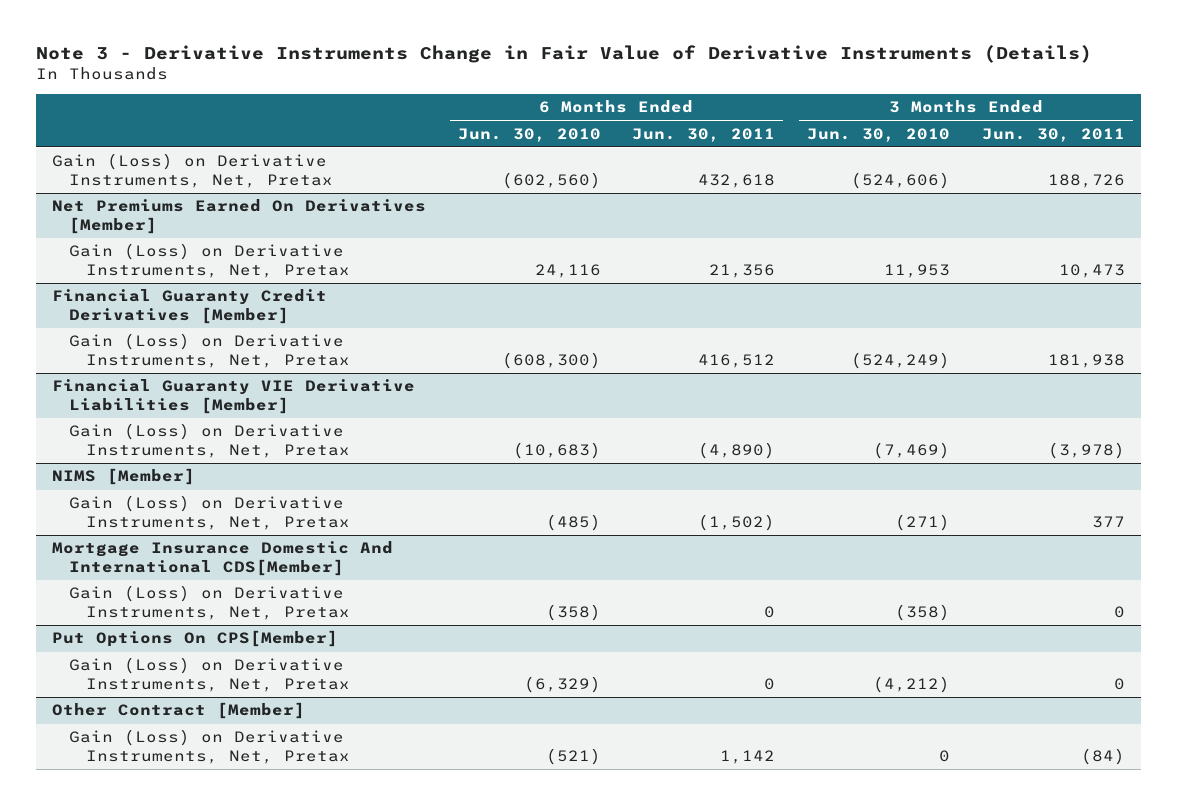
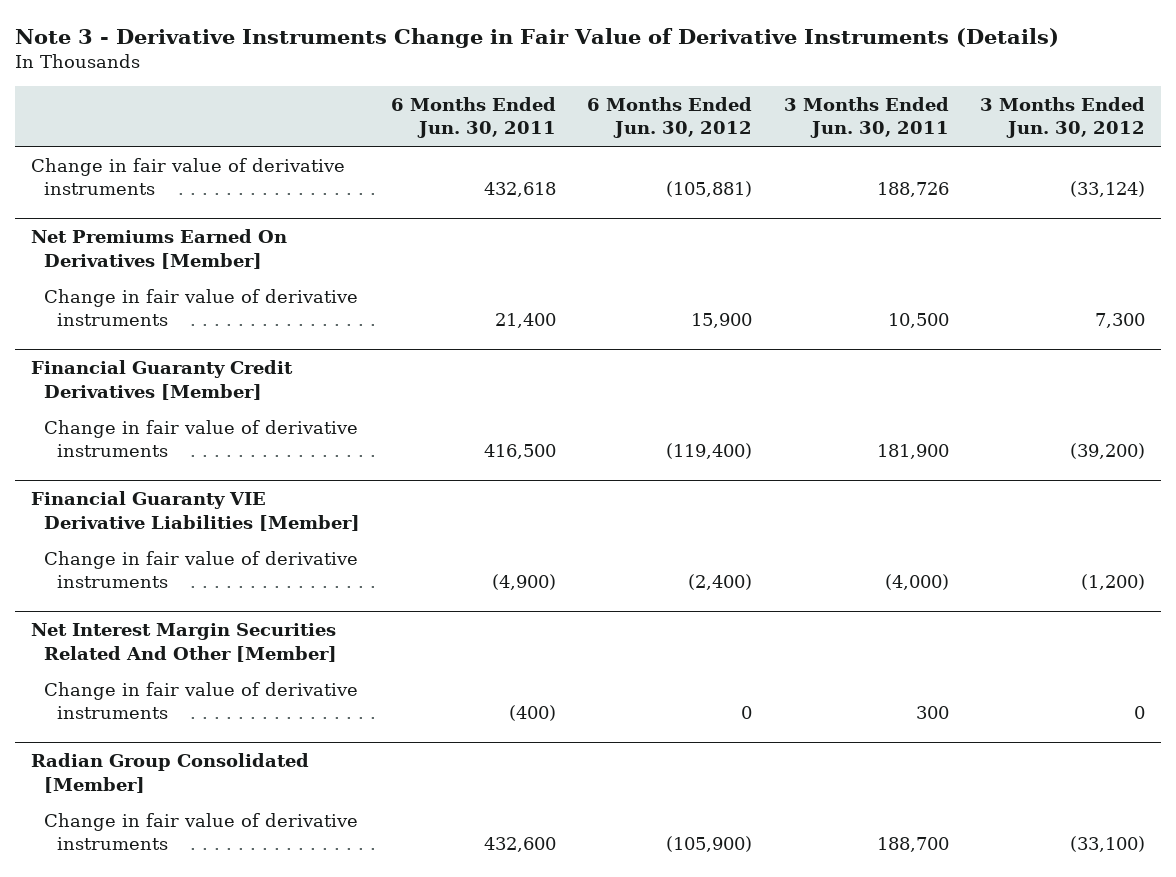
[457,127,601,142] Jun. 30, 2010 -> none
[807,127,951,142] Jun. 30, 2010 -> none
none -> [587,97,753,139] 6 Months Ended Jun. 30, 2012
none -> [980,97,1146,139] 3 Months Ended Jun. 30, 2012
[51,153,334,189] Gain (Loss) on Derivative Instruments, Net, Pretax -> [30,157,345,196] Change in fair value of derivative instruments
[69,243,351,279] Gain (Loss) on Derivative Instruments, Net, Pretax -> none
none -> [43,288,358,327] Change in fair value of derivative instruments
[69,333,351,369] Gain (Loss) on Derivative Instruments, Net, Pretax -> none
none -> [43,419,358,458] Change in fair value of derivative instruments
[69,423,351,459] Gain (Loss) on Derivative Instruments, Net, Pretax -> none
[51,468,195,486] NIMS [Member] -> none
[69,495,351,531] Gain (Loss) on Derivative Instruments, Net, Pretax -> none
[51,541,393,577] Mortgage Insurance Domestic And International CDS[Member] -> none
[69,585,351,621] Gain (Loss) on Derivative Instruments, Net, Pretax -> none
[51,630,338,648] Put Options On CPS[Member] -> none
[69,657,351,693] Gain (Loss) on Derivative Instruments, Net, Pretax -> none
[51,702,305,720] Other Contract [Member] -> none
[69,729,351,765] Gain (Loss) on Derivative Instruments, Net, Pretax -> none
none -> [43,550,358,589] Change in fair value of derivative instruments
none -> [30,623,337,662] Net Interest Margin Securities Related And Other [Member]
none -> [43,681,358,720] Change in fair value of derivative instruments
none -> [30,753,309,793] Radian Group Consolidated [Member]
none -> [43,812,358,851] Change in fair value of derivative instruments

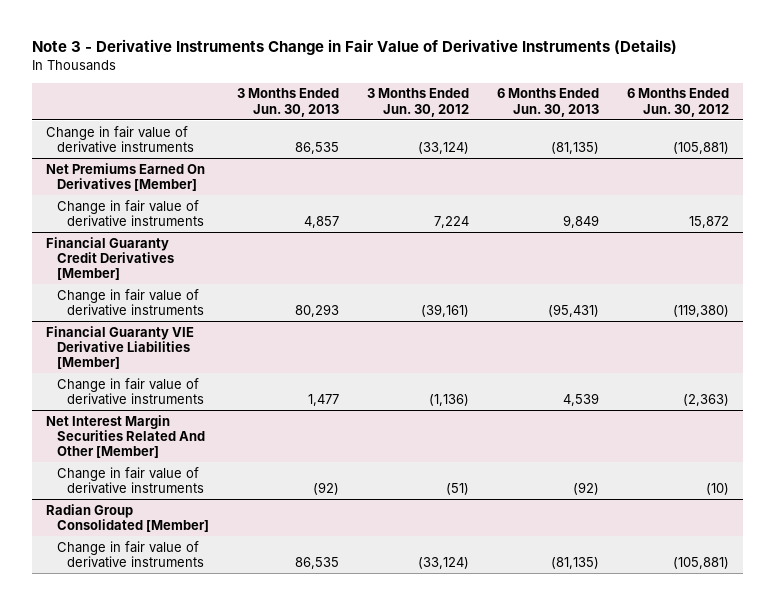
[391,97,557,139] 6 Months Ended Jun. 30, 2011 -> none
[783,97,949,139] 3 Months Ended Jun. 30, 2011 -> none
none -> [236,88,339,117] 3 Months Ended Jun. 30, 2013
none -> [496,88,599,117] 6 Months Ended Jun. 30, 2013
[691,313,753,329] 15,900 -> [689,215,730,228] 15,872
[1095,313,1146,329] 7,300 -> [433,215,469,228] 7,224
[666,443,753,460] (119,400) -> [673,303,730,317] (119,380)
[1070,443,1146,460] (39,200) -> [420,303,469,317] (39,161)
[688,574,753,591] (2,400) -> [683,393,730,406] (2,363)
[1081,574,1146,591] (1,200) -> [428,393,469,406] (1,136)
[741,706,753,720] 0 -> [706,482,730,495] (10)
[1134,706,1146,720] 0 -> [445,482,469,495] (51)
[666,836,753,853] (105,900) -> [673,556,730,569] (105,881)
[1070,836,1146,853] (33,100) -> [417,556,469,569] (33,124)

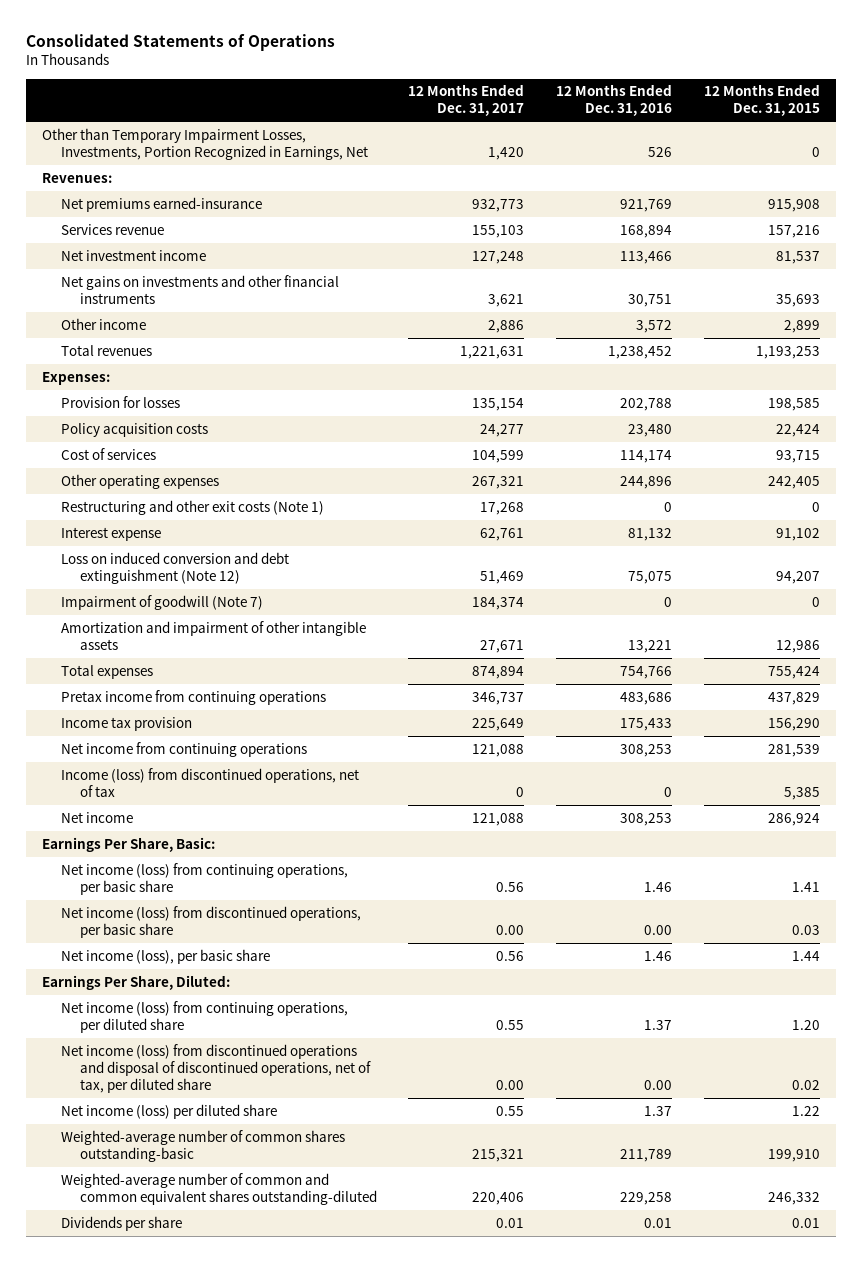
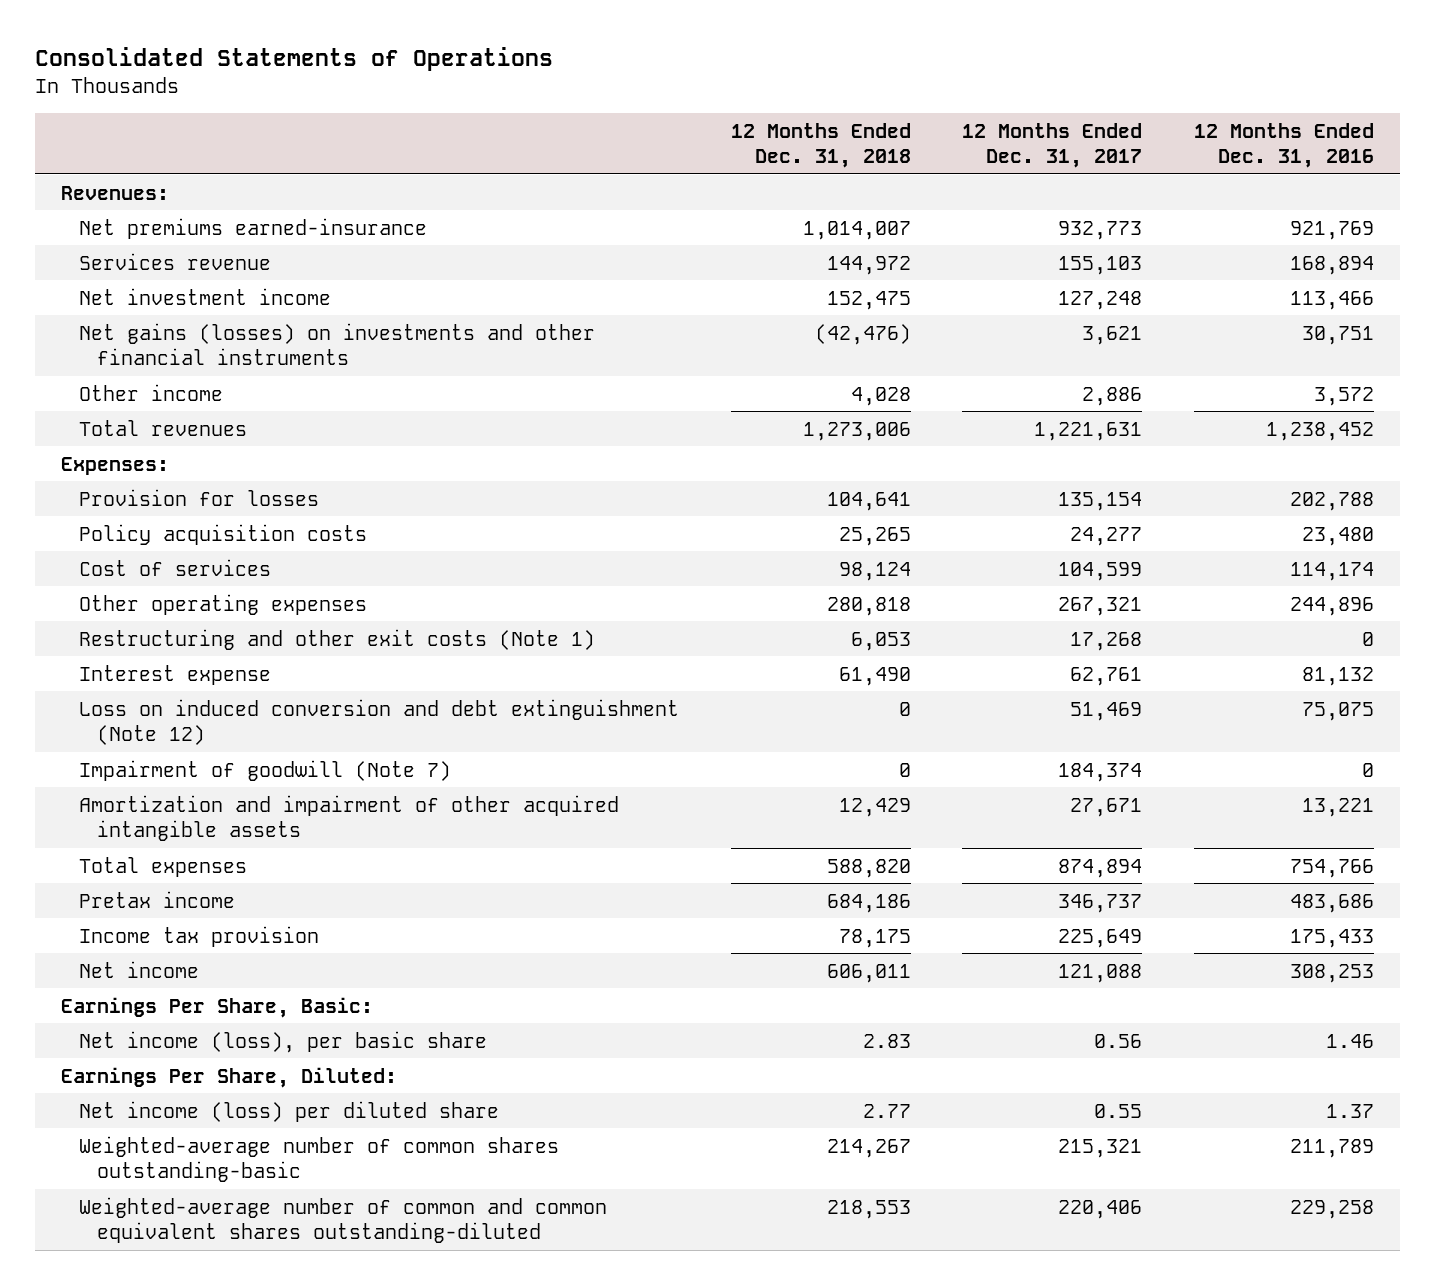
[704,84,821,117] 12 Months Ended Dec. 31, 2015 -> none
none -> [730,122,911,169] 12 Months Ended Dec. 31, 2018
[41,127,368,160] Other than Temporary Impairment Losses, Investments, Portion Recognized in Earnings, Net -> none
[60,274,339,304] Net gains on investments and other financial instruments -> [78,322,595,366] Net gains (losses) on investments and other financial instruments
[60,620,366,650] Amortization and impairment of other intangible assets -> [78,794,619,842] Amortization and impairment of other acquired intangible assets
[60,689,326,705] Pretax income from continuing operations -> [78,890,235,908] Pretax income
[60,741,307,757] Net income from continuing operations -> none
[60,767,359,797] Income (loss) from discontinued operations, net of tax -> none
[60,862,348,895] Net income (loss) from continuing operations, per basic share -> none
[60,905,361,938] Net income (loss) from discontinued operations, per basic share -> none
[60,1000,348,1033] Net income (loss) from continuing operations, per diluted share -> none
[60,1043,371,1093] Net income (loss) from discontinued operations and disposal of discontinued operations, net of tax, per diluted share -> none
[60,1215,182,1231] Dividends per share -> none

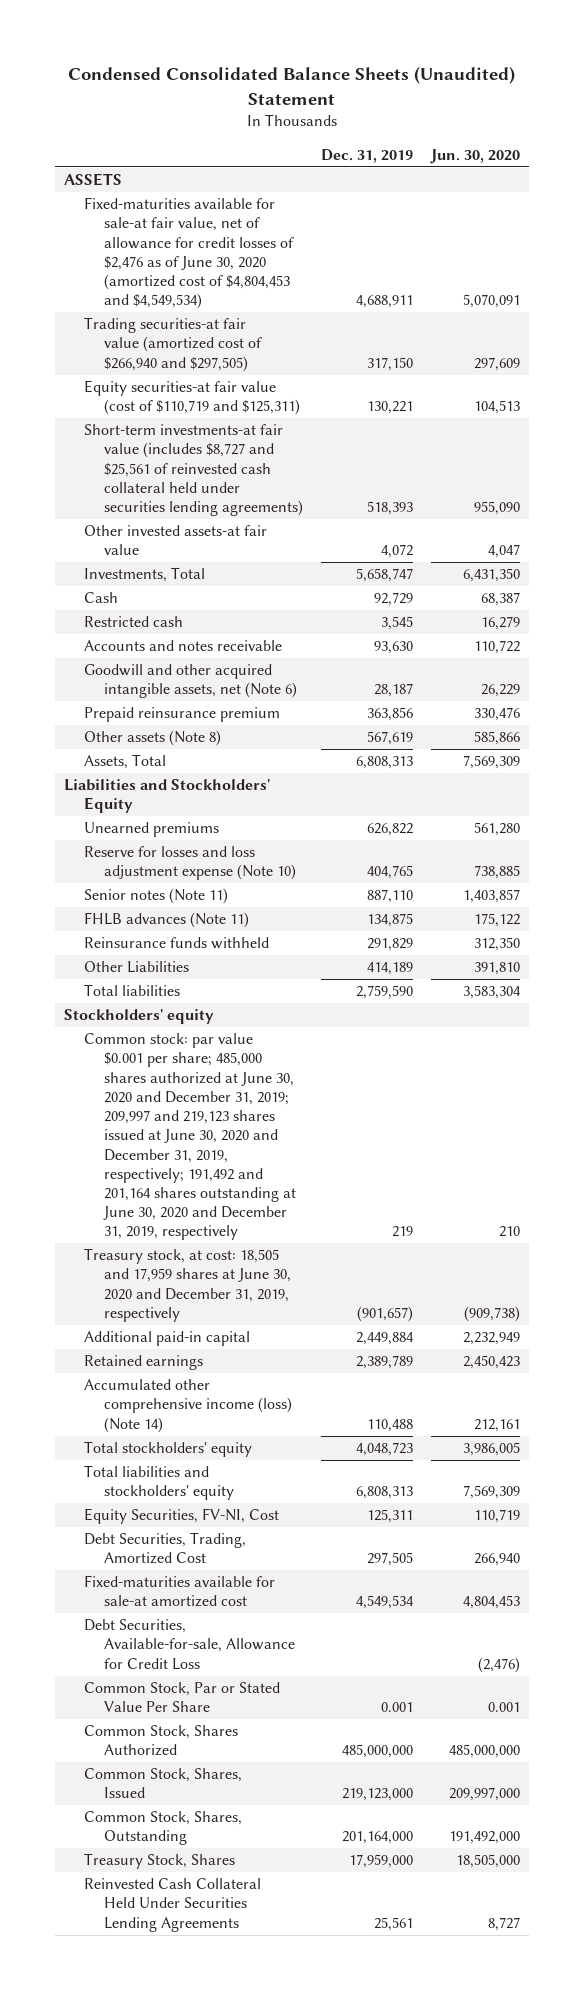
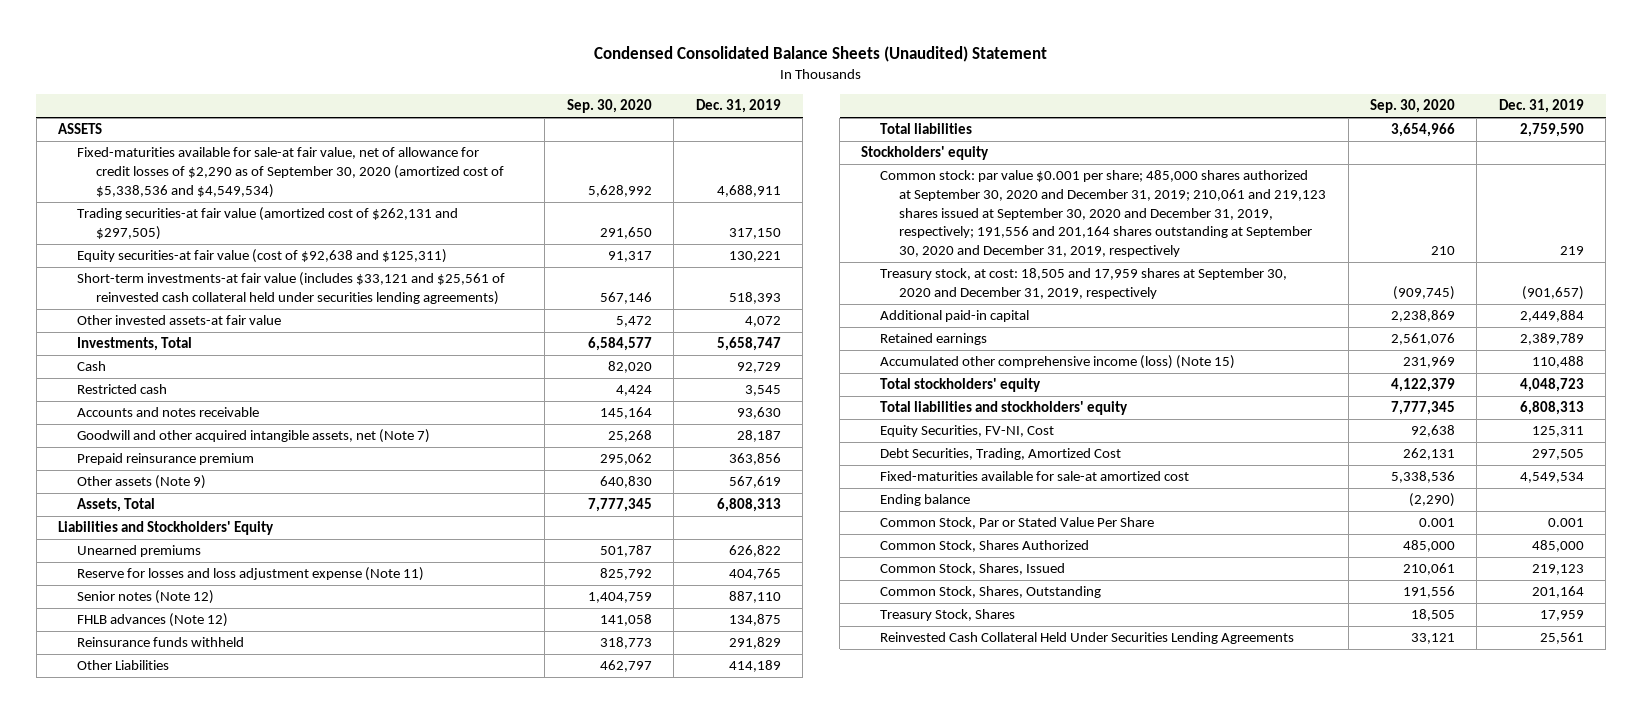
[429,148,520,164] Jun. 30, 2020 -> none
none -> [566,99,652,114] Sep. 30, 2020
[84,197,295,310] Fixed-maturities available for sale-at fair value, net of allowance for credit losses of $2,476 as of June 30, 2020 (amortized cost of $4,804,453 and $4,549,534) -> [77,147,504,198] Fixed-maturities available for sale-at fair value, net of allowance for credit losses of $2,290 as of September 30, 2020 (amortized cost of $5,338,536 and $4,549,534)
[84,317,263,372] Trading securities-at fair value (amortized cost of $266,940 and $297,505) -> [77,207,459,241] Trading securities-at fair value (amortized cost of $262,131 and $297,505)
[84,380,301,416] Equity securities-at fair value (cost of $110,719 and $125,311) -> [77,249,448,264] Equity securities-at fair value (cost of $92,638 and $125,311)
[84,424,304,517] Short-term investments-at fair value (includes $8,727 and $25,561 of reinvested cash collateral held under securities lending agreements) -> [77,272,506,306] Short-term investments-at fair value (includes $33,121 and $25,561 of reinvested cash collateral held under securities lending agreements)
[84,664,298,699] Goodwill and other acquired intangible assets, net (Note 6) -> [77,429,431,444] Goodwill and other acquired intangible assets, net (Note 7)
[84,730,222,747] Other assets (Note 8) -> [77,475,207,490] Other assets (Note 9)
[84,846,297,881] Reserve for losses and loss adjustment expense (Note 10) -> [77,567,425,582] Reserve for losses and loss adjustment expense (Note 11)
[84,888,229,905] Senior notes (Note 11) -> [77,590,215,605] Senior notes (Note 12)
[84,912,250,929] FHLB advances (Note 11) -> [77,613,229,628] FHLB advances (Note 12)
[84,1033,297,1241] Common stock: par value $0.001 per share; 485,000 shares authorized at June 30, 2020 and December 31, 2019; 209,997 and 219,123 shares issued at June 30, 2020 and December 31, 2019, respectively; 191,492 and 201,164 shares outstanding at June 30, 2020 and December 31, 2019, respectively -> [880,170,1327,257] Common stock: par value $0.001 per share; 485,000 shares authorized at September 30, 2020 and December 31, 2019; 210,061 and 219,123 shares issued at September 30, 2020 and December 31, 2019, respectively; 191,556 and 201,164 shares outstanding at September 30, 2020 and December 31, 2019, respectively
[84,1248,292,1322] Treasury stock, at cost: 18,505 and 17,959 shares at June 30, 2020 and December 31, 2019, respectively -> [880,268,1288,300] Treasury stock, at cost: 18,505 and 17,959 shares at September 30, 2020 and December 31, 2019, respectively
[84,1379,293,1433] Accumulated other comprehensive income (loss) (Note 14) -> [880,355,1236,370] Accumulated other comprehensive income (loss) (Note 15)
[84,1619,296,1670] Debt Securities, Available-for-sale, Allowance for Credit Loss -> [880,494,971,507] Ending balance
[342,1744,414,1759] 485,000,000 -> [1531,540,1584,553] 485,000
[342,1788,414,1802] 219,123,000 -> [1531,564,1584,576] 219,123
[342,1831,414,1845] 201,164,000 -> [1531,586,1584,599] 201,164
[349,1854,414,1869] 17,959,000 -> [1539,610,1584,622] 17,959

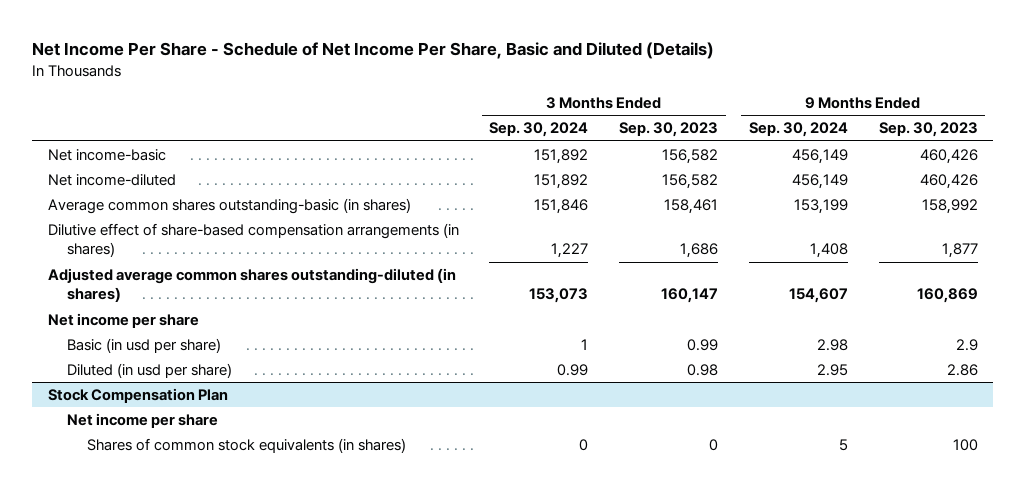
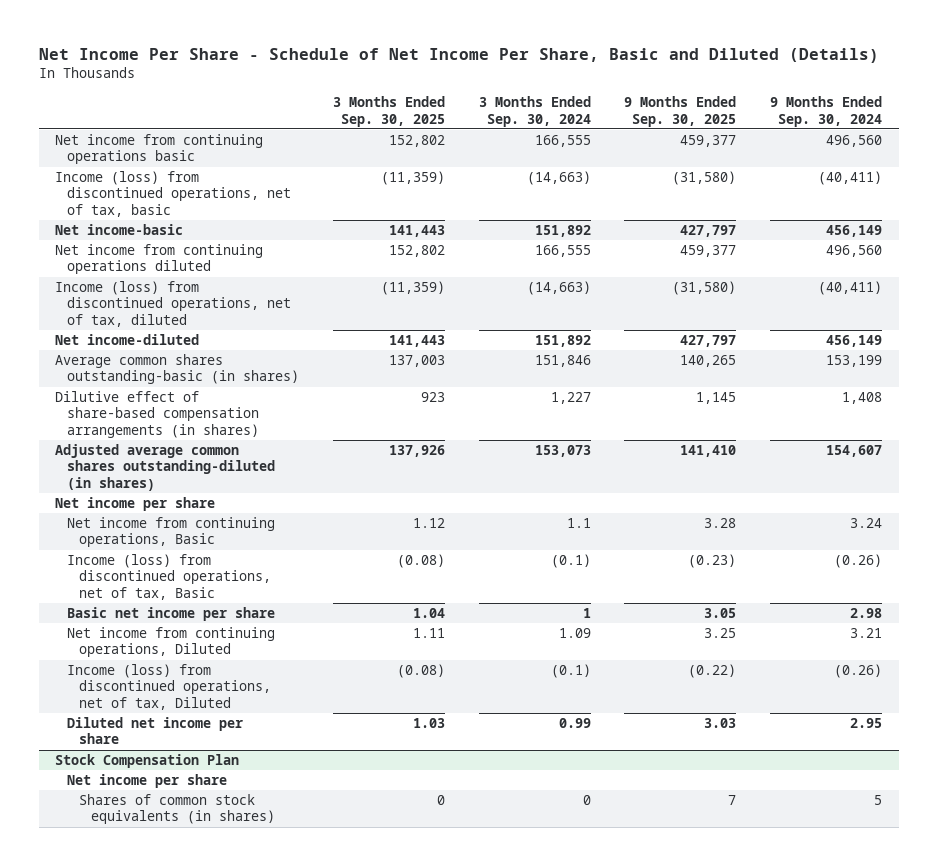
[619,122,719,138] Sep. 30, 2023 -> none
[878,122,978,138] Sep. 30, 2023 -> none
none -> [333,96,446,127] 3 Months Ended Sep. 30, 2025
none -> [624,96,737,127] 9 Months Ended Sep. 30, 2025
none -> [55,133,264,165] Net income from continuing operations basic
none -> [55,170,292,218] Income (loss) from discontinued operations, net of tax, basic
none -> [55,243,264,275] Net income from continuing operations diluted
none -> [55,280,292,328] Income (loss) from discontinued operations, net of tax, diluted
none -> [67,516,276,548] Net income from continuing operations, Basic
none -> [67,553,272,601] Income (loss) from discontinued operations, net of tax, Basic
[67,337,222,353] Basic (in usd per share) -> [67,606,276,621] Basic net income per share
none -> [67,626,276,658] Net income from continuing operations, Diluted
none -> [67,663,272,711] Income (loss) from discontinued operations, net of tax, Diluted
[67,362,233,378] Diluted (in usd per share) -> [67,716,244,745] Diluted net income per share

